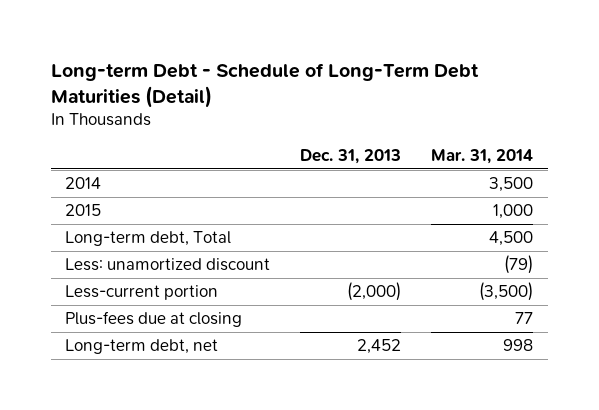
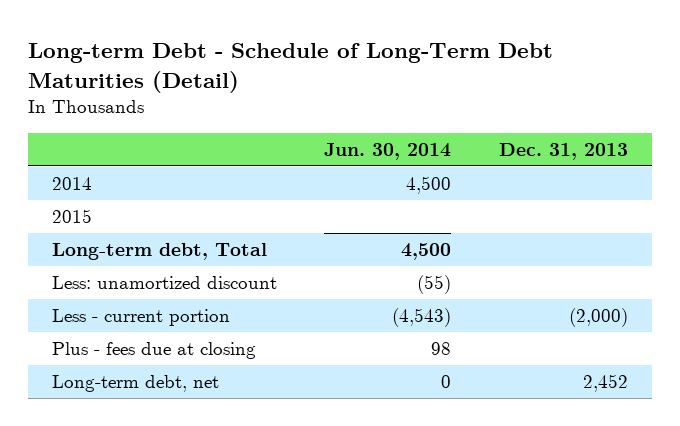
[431,149,534,165] Mar. 31, 2014 -> none
none -> [324,142,452,160] Jun. 30, 2014
[65,285,219,301] Less-current portion -> [51,309,230,327] Less - current portion
[65,311,243,328] Plus-fees due at closing -> [51,342,256,360] Plus - fees due at closing

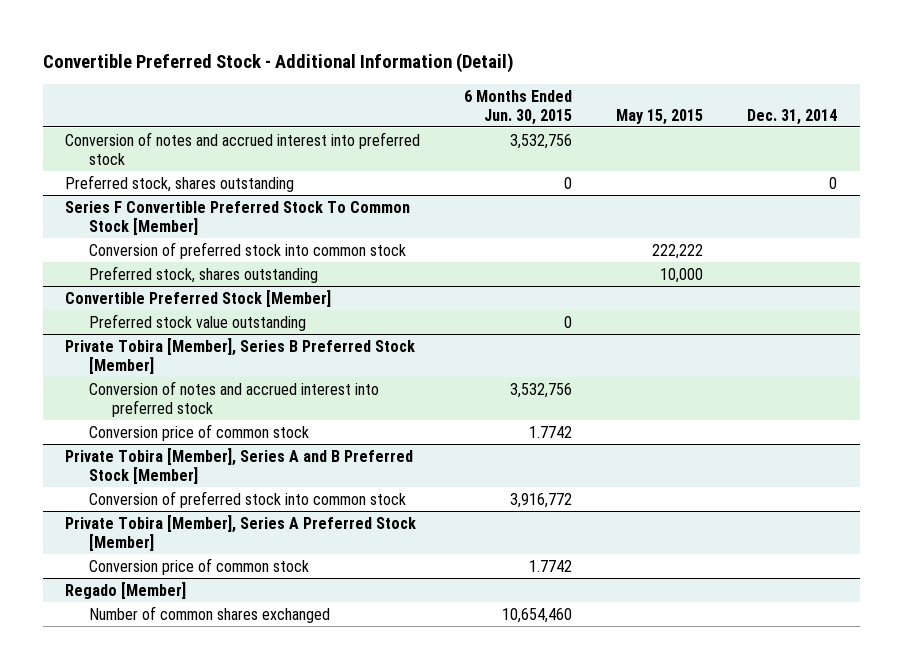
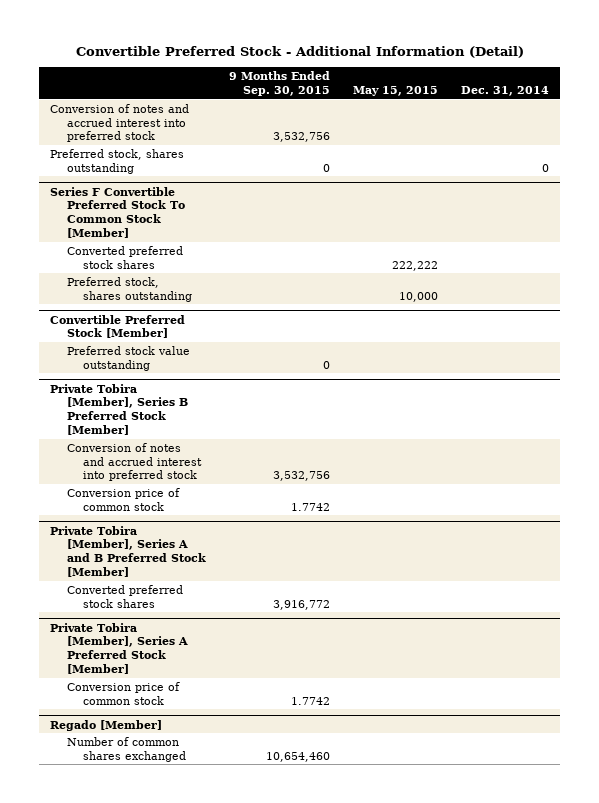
[464,89,573,125] 6 Months Ended Jun. 30, 2015 -> none
none -> [228,71,330,96] 9 Months Ended Sep. 30, 2015
[88,241,406,259] Conversion of preferred stock into common stock -> [66,245,183,269] Converted preferred stock shares
[88,490,406,508] Conversion of preferred stock into common stock -> [66,584,183,608] Converted preferred stock shares

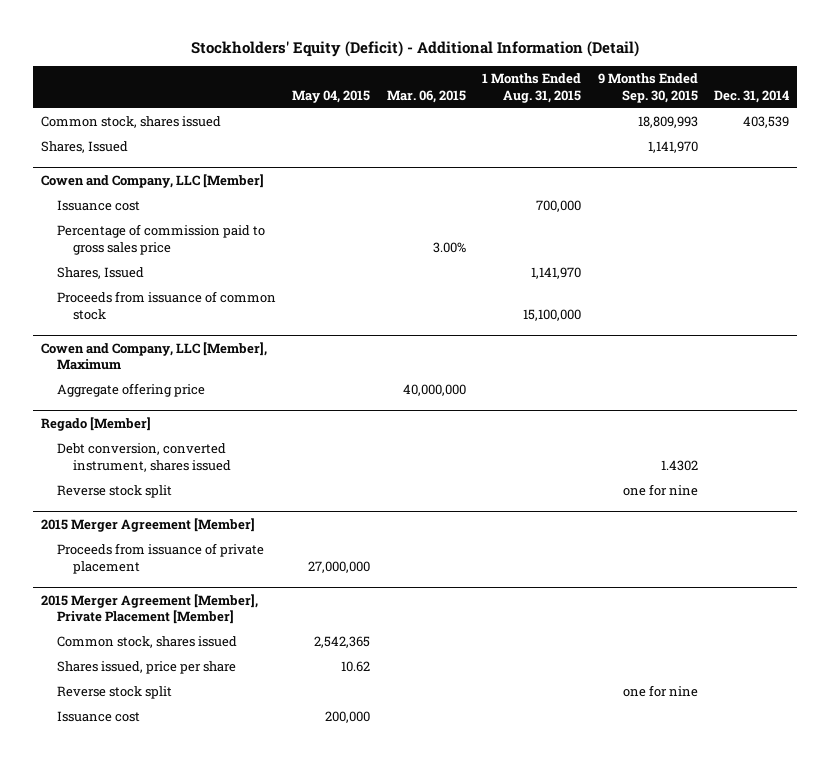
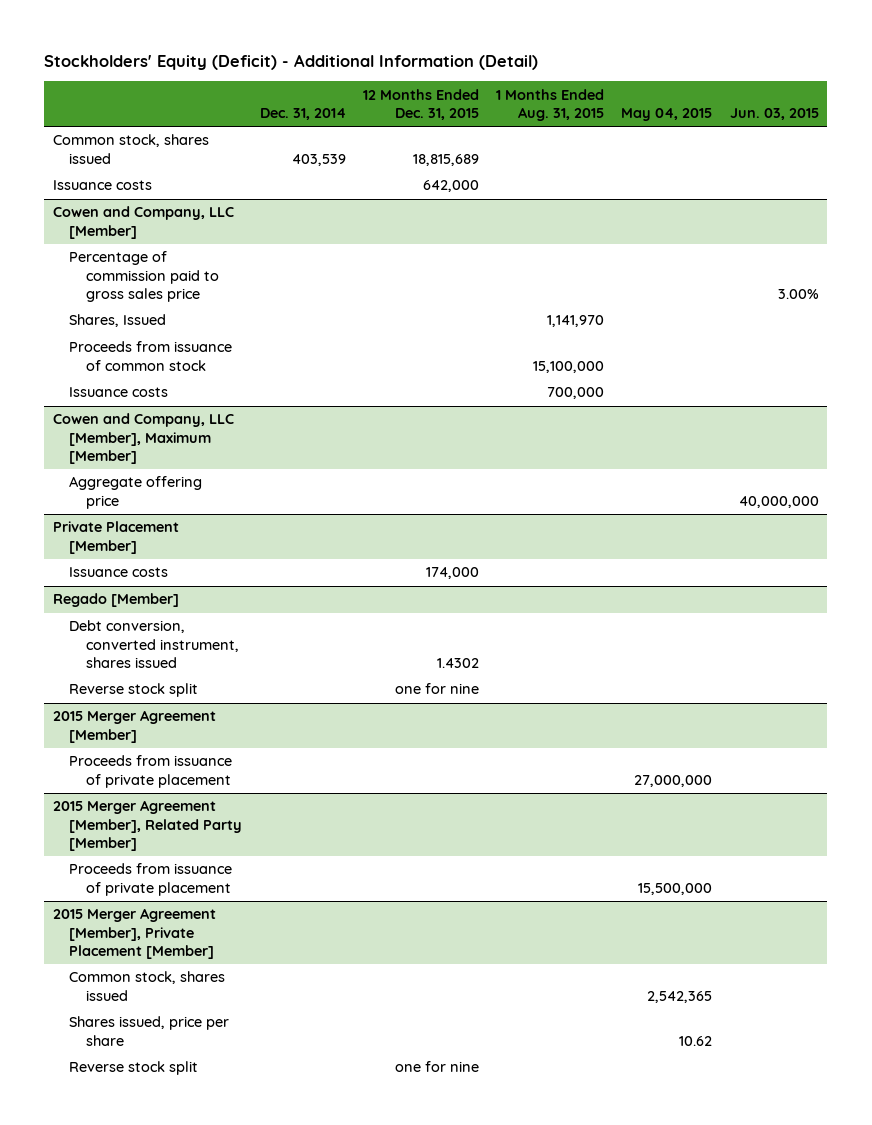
[386,89,466,103] Mar. 06, 2015 -> none
[597,73,698,103] 9 Months Ended Sep. 30, 2015 -> none
none -> [362,88,479,121] 12 Months Ended Dec. 31, 2015
none -> [729,108,819,121] Jun. 03, 2015
[41,141,129,154] Shares, Issued -> none
none -> [53,180,153,191] Issuance costs
[56,200,140,212] Issuance cost -> none
none -> [69,387,169,398] Issuance costs
[41,341,268,371] Cowen and Company, LLC [Member], Maximum -> [53,413,235,465] Cowen and Company, LLC [Member], Maximum [Member]
none -> [53,521,180,554] Private Placement [Member]
none -> [69,567,169,578] Issuance costs
none -> [53,800,243,852] 2015 Merger Agreement [Member], Related Party [Member]
none -> [69,863,233,896] Proceeds from issuance of private placement
[56,711,140,723] Issuance cost -> none

